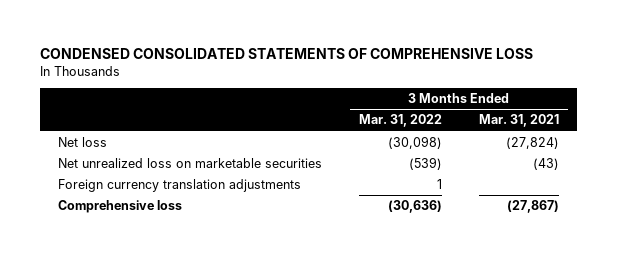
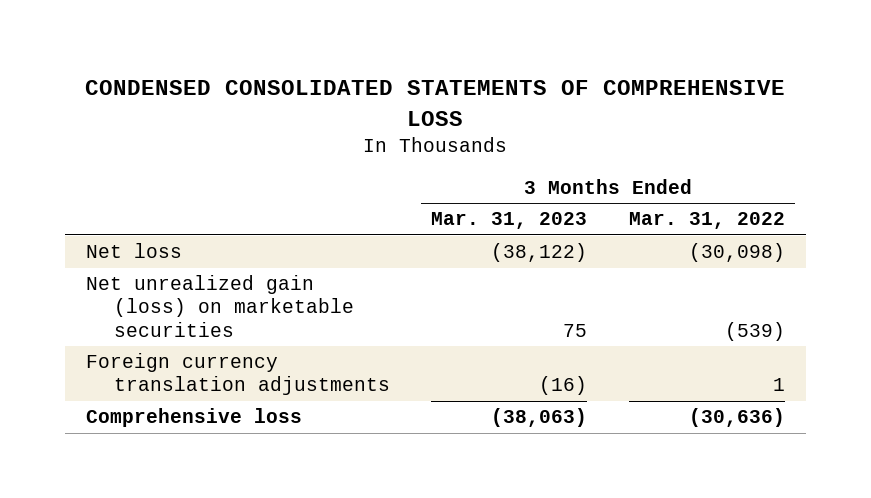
[479,114,560,128] Mar. 31, 2021 -> none
none -> [431,212,588,230] Mar. 31, 2023
[58,158,323,169] Net unrealized loss on marketable securities -> [85,275,354,337] Net unrealized gain (loss) on marketable securities

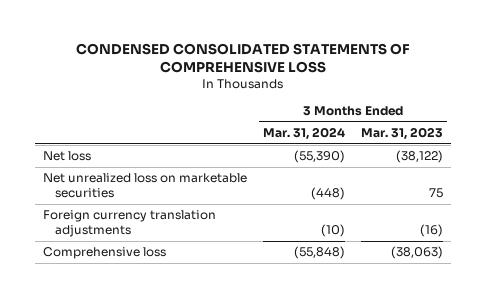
[628,212,785,230] Mar. 31, 2022 -> none
none -> [263,126,346,140] Mar. 31, 2024
[85,275,354,337] Net unrealized gain (loss) on marketable securities -> [43,173,248,198] Net unrealized loss on marketable securities

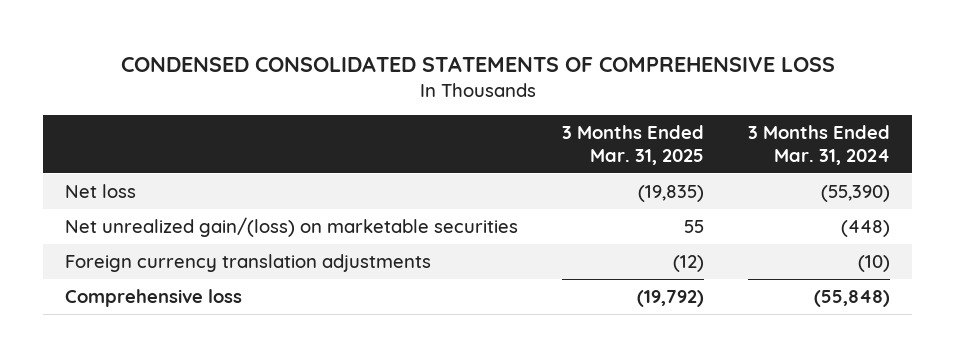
[360,126,443,140] Mar. 31, 2023 -> none
none -> [562,125,705,166] 3 Months Ended Mar. 31, 2025
[43,173,248,198] Net unrealized loss on marketable securities -> [65,216,519,237] Net unrealized gain/(loss) on marketable securities

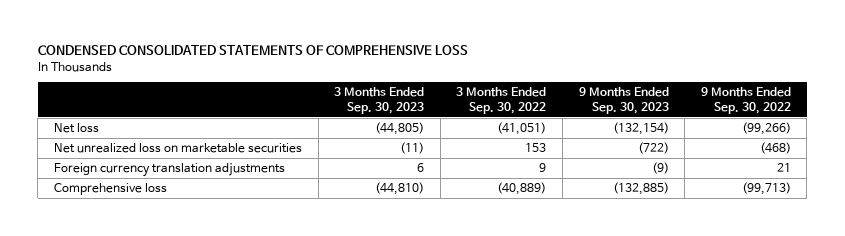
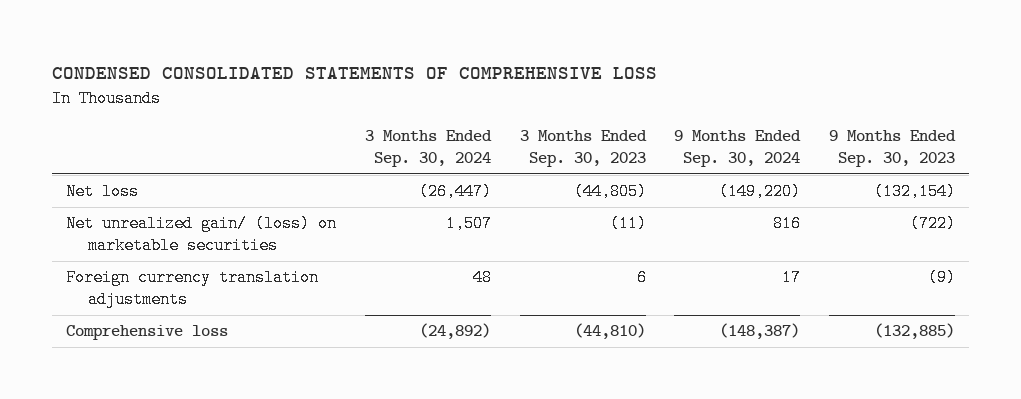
[456,87,547,114] 3 Months Ended Sep. 30, 2022 -> none
[700,87,791,114] 9 Months Ended Sep. 30, 2022 -> none
none -> [364,130,492,168] 3 Months Ended Sep. 30, 2024
none -> [674,130,802,168] 9 Months Ended Sep. 30, 2024
[53,143,302,154] Net unrealized loss on marketable securities -> [66,215,338,255] Net unrealized gain/ (loss) on marketable securities

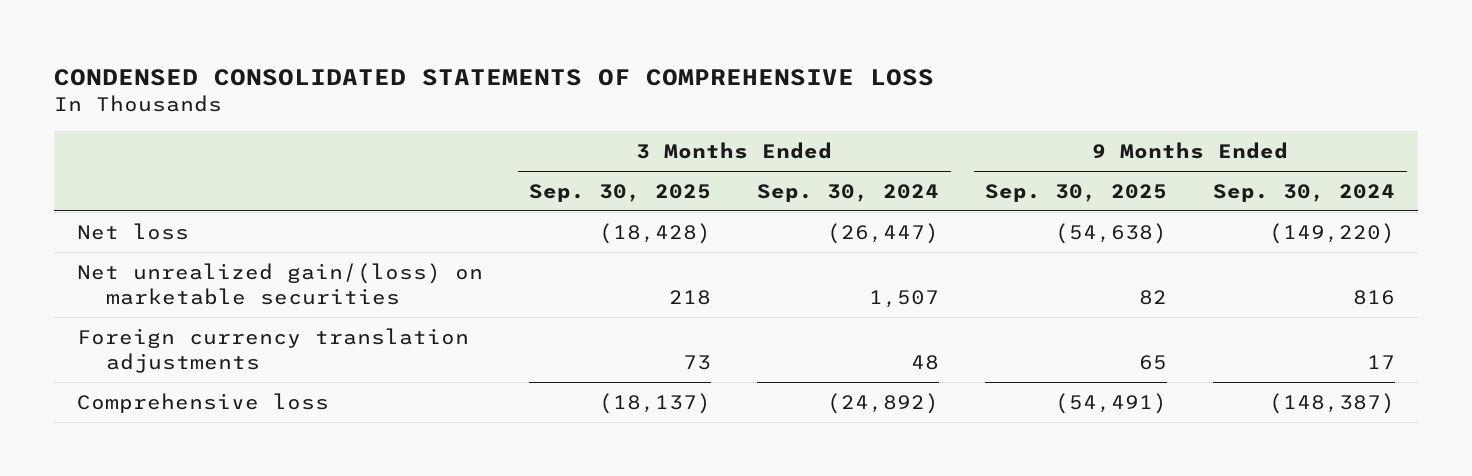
[519,130,647,168] 3 Months Ended Sep. 30, 2023 -> none
[828,130,956,168] 9 Months Ended Sep. 30, 2023 -> none
none -> [529,183,712,202] Sep. 30, 2025
none -> [985,183,1168,202] Sep. 30, 2025
[66,215,338,255] Net unrealized gain/ (loss) on marketable securities -> [77,262,484,305] Net unrealized gain/(loss) on marketable securities

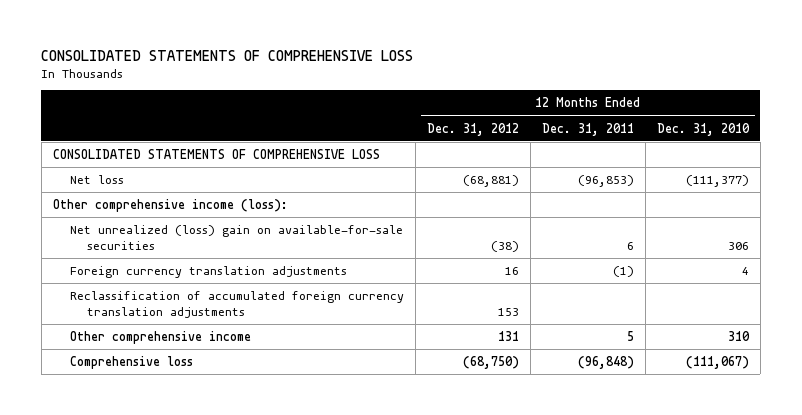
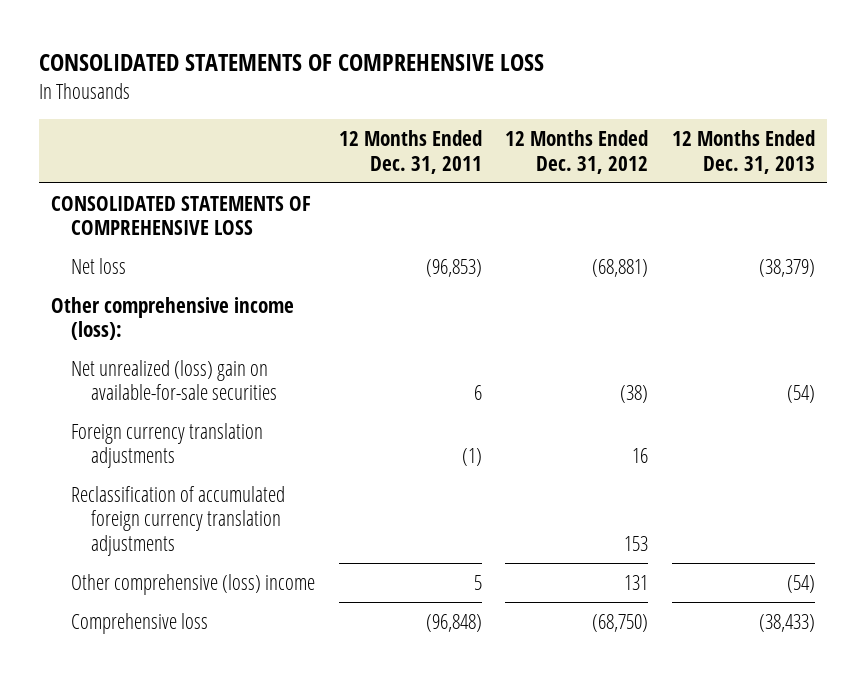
[656,122,750,136] Dec. 31, 2010 -> none
none -> [672,130,816,174] 12 Months Ended Dec. 31, 2013
[69,330,251,344] Other comprehensive income -> [70,573,315,595] Other comprehensive (loss) income

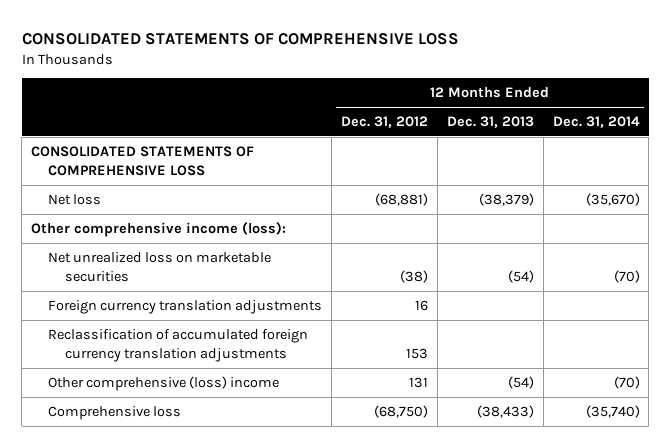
[338,130,482,174] 12 Months Ended Dec. 31, 2011 -> none
none -> [552,116,640,129] Dec. 31, 2014
[70,359,278,401] Net unrealized (loss) gain on available-for-sale securities -> [48,251,272,282] Net unrealized loss on marketable securities

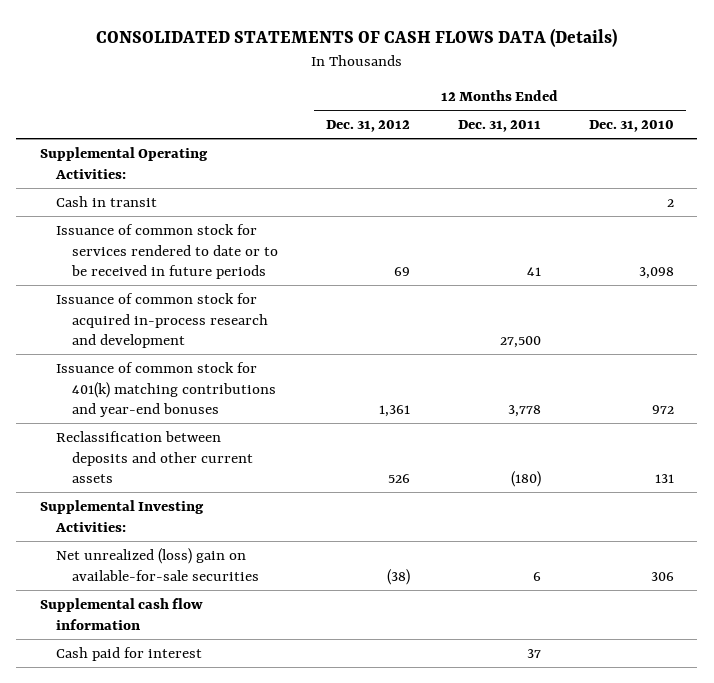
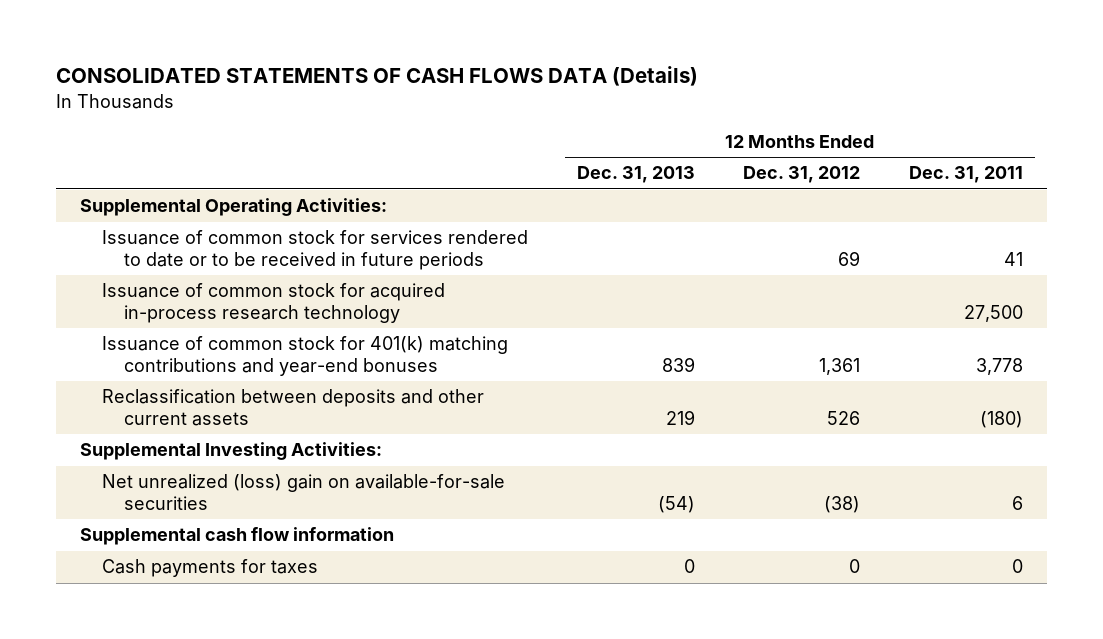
[588,120,674,133] Dec. 31, 2010 -> none
none -> [576,166,695,184] Dec. 31, 2013
[56,195,158,207] Cash in transit -> none
[56,292,269,349] Issuance of common stock for acquired in-process research and development -> [102,283,446,323] Issuance of common stock for acquired in-process research technology
[56,646,203,661] Cash paid for interest -> none
none -> [102,559,319,578] Cash payments for taxes

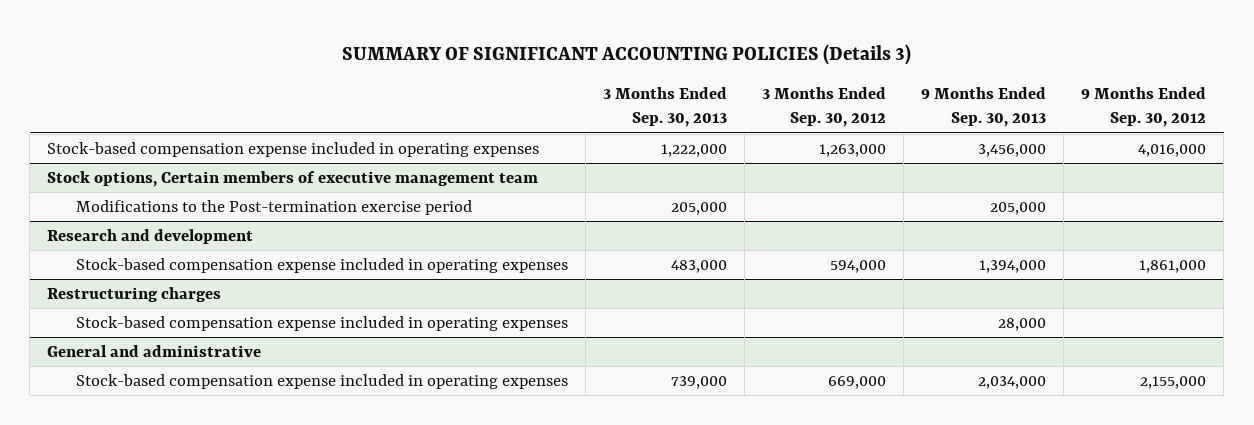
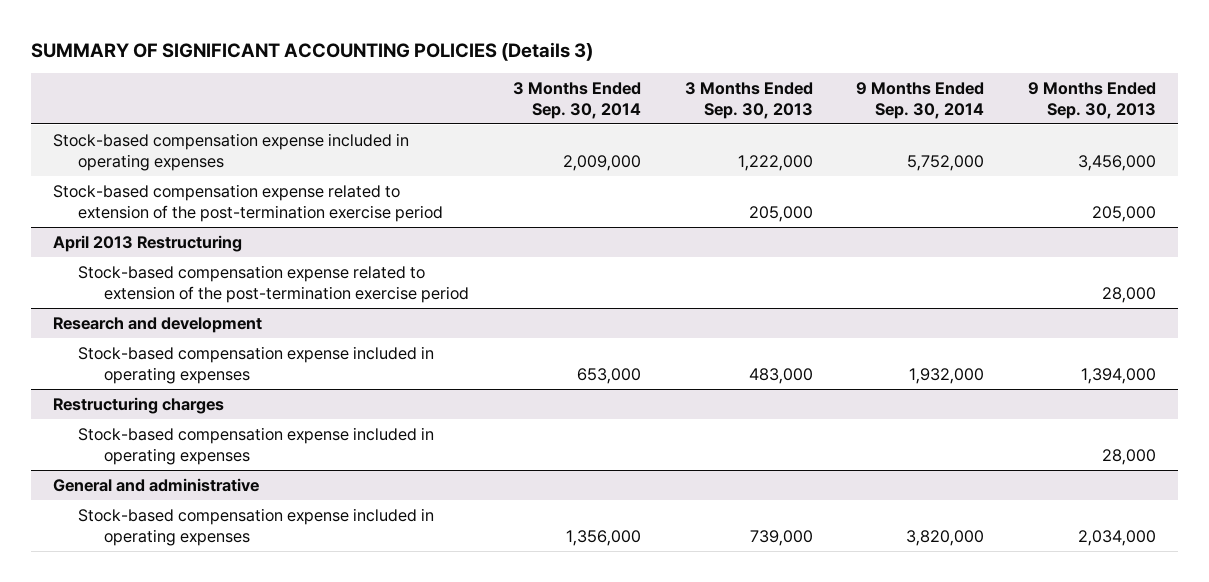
[761,86,886,128] 3 Months Ended Sep. 30, 2012 -> none
[1081,86,1207,128] 9 Months Ended Sep. 30, 2012 -> none
none -> [512,82,641,119] 3 Months Ended Sep. 30, 2014
none -> [856,82,985,119] 9 Months Ended Sep. 30, 2014
[47,171,539,188] Stock options, Certain members of executive management team -> none
[75,200,472,216] Modifications to the Post-termination exercise period -> [52,183,444,222] Stock-based compensation expense related to extension of the post-termination exercise period
none -> [52,234,242,252] April 2013 Restructuring
none -> [78,264,469,303] Stock-based compensation expense related to extension of the post-termination exercise period

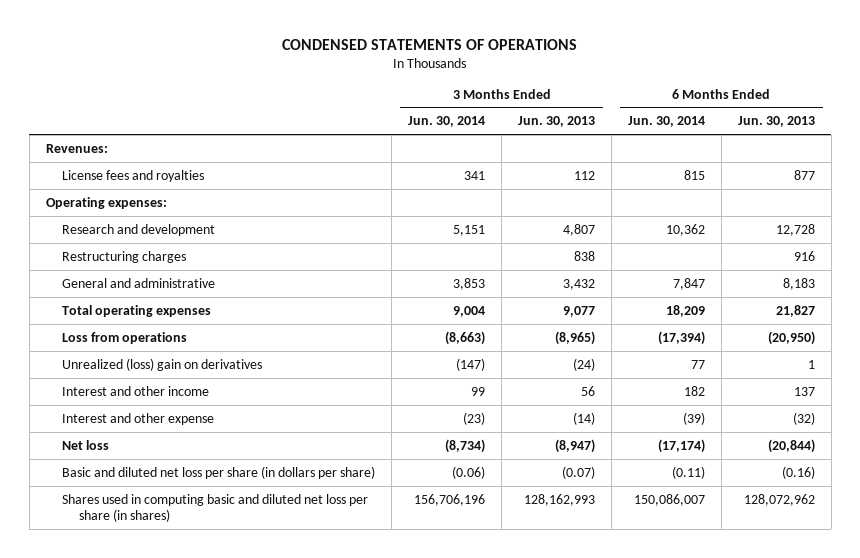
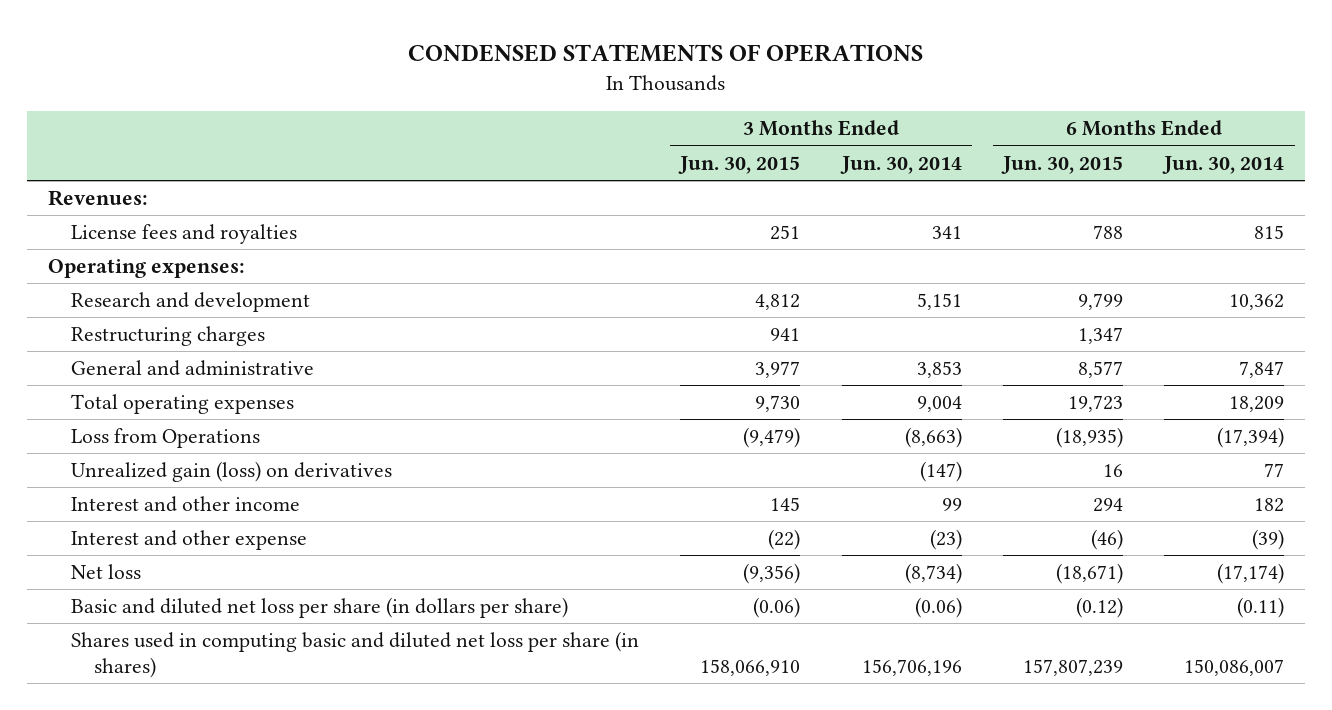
[518,116,596,128] Jun. 30, 2013 -> none
[737,116,815,128] Jun. 30, 2013 -> none
none -> [678,155,801,174] Jun. 30, 2015
none -> [1001,155,1124,174] Jun. 30, 2015
[62,331,188,344] Loss from operations -> [71,428,261,449] Loss from Operations
[62,357,263,371] Unrealized (loss) gain on derivatives -> [71,461,393,483] Unrealized gain (loss) on derivatives

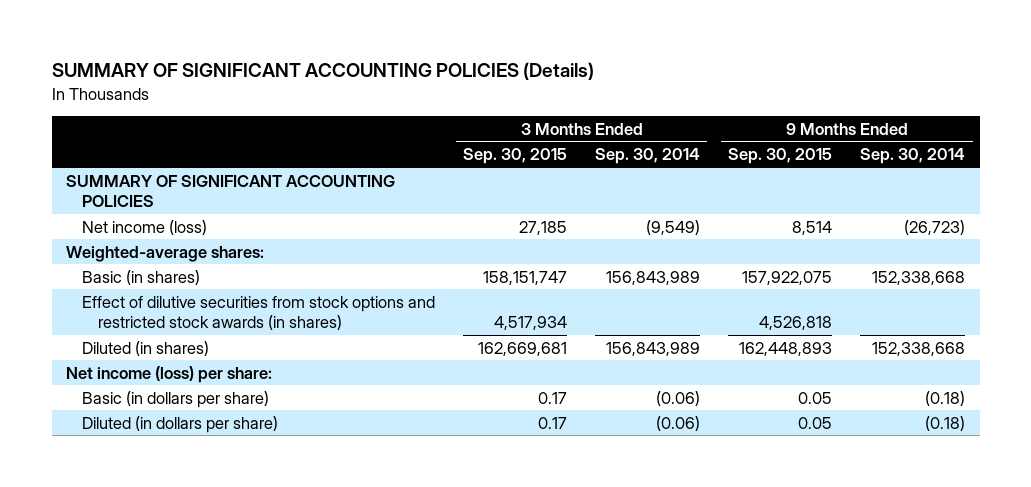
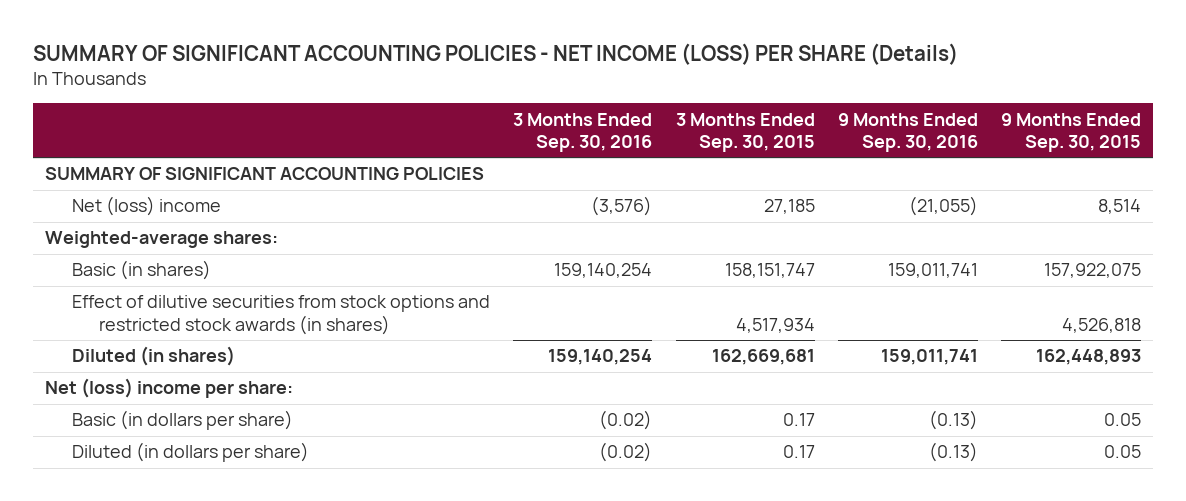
[51,62,594,81] SUMMARY OF SIGNIFICANT ACCOUNTING POLICIES (Details) -> [33,43,959,66] SUMMARY OF SIGNIFICANT ACCOUNTING POLICIES - NET INCOME (LOSS) PER SHARE (Details)
[595,148,701,165] Sep. 30, 2014 -> none
[860,148,966,165] Sep. 30, 2014 -> none
none -> [513,112,653,153] 3 Months Ended Sep. 30, 2016
none -> [837,112,978,153] 9 Months Ended Sep. 30, 2016
[81,219,207,235] Net income (loss) -> [72,196,222,217] Net (loss) income
[65,365,272,383] Net income (loss) per share: -> [45,378,294,399] Net (loss) income per share:

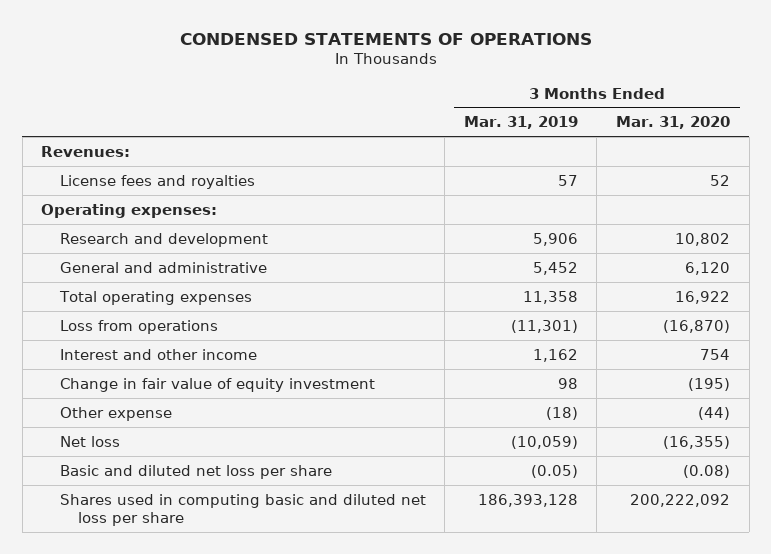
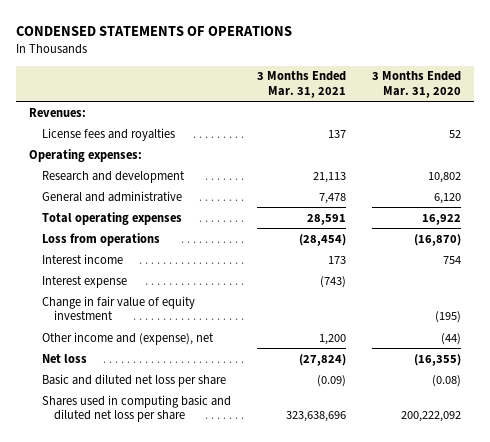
[463,116,578,130] Mar. 31, 2019 -> none
none -> [256,71,346,98] 3 Months Ended Mar. 31, 2021
[59,348,257,360] Interest and other income -> [41,253,123,264] Interest income
none -> [41,275,127,288] Interest expense
[59,406,172,421] Other expense -> none
none -> [41,331,214,345] Other income and (expense), net

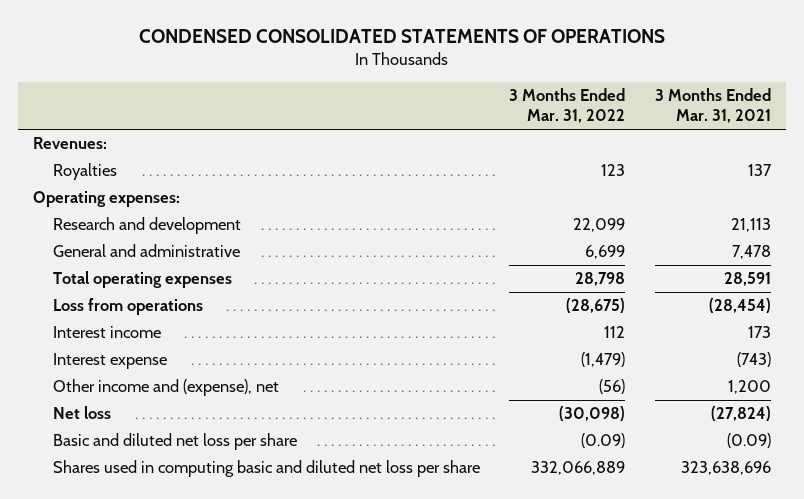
[16,25,293,36] CONDENSED STATEMENTS OF OPERATIONS -> [138,29,665,44] CONDENSED CONSOLIDATED STATEMENTS OF OPERATIONS
[371,71,461,98] 3 Months Ended Mar. 31, 2020 -> none
none -> [509,87,626,124] 3 Months Ended Mar. 31, 2022
[41,127,175,141] License fees and royalties -> [53,163,118,181] Royalties
[41,295,195,321] Change in fair value of equity investment -> none

